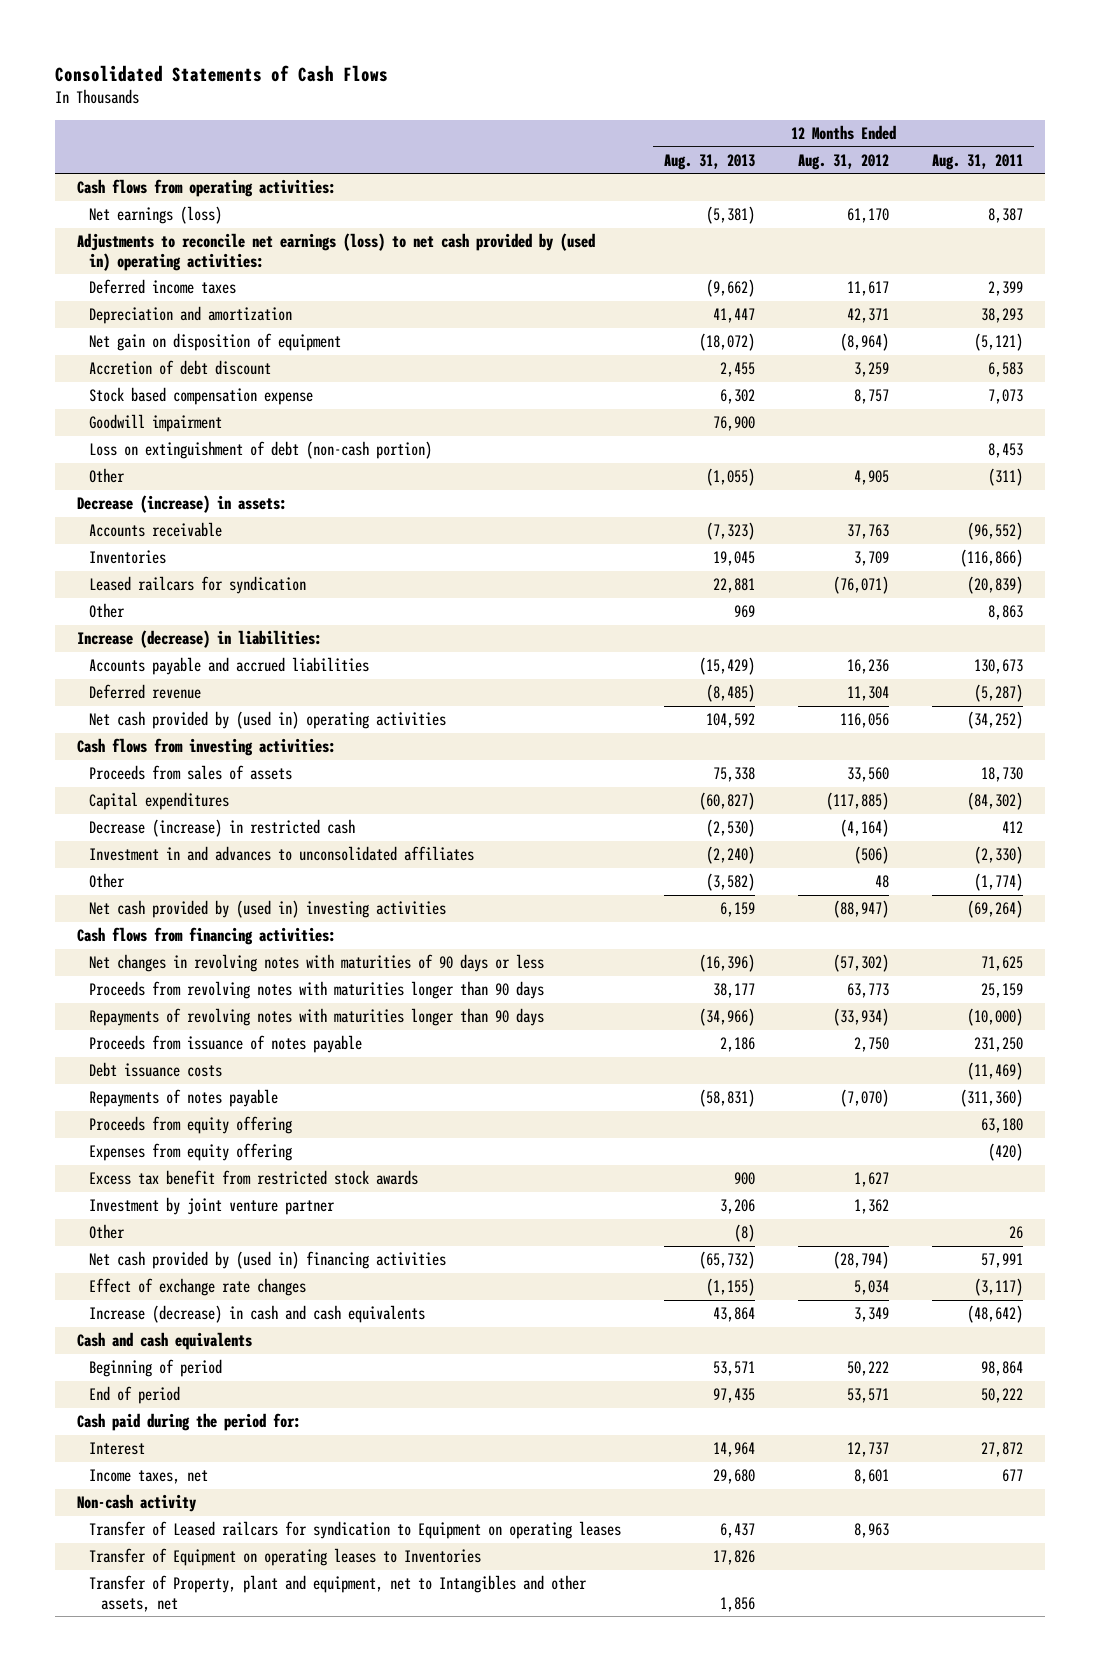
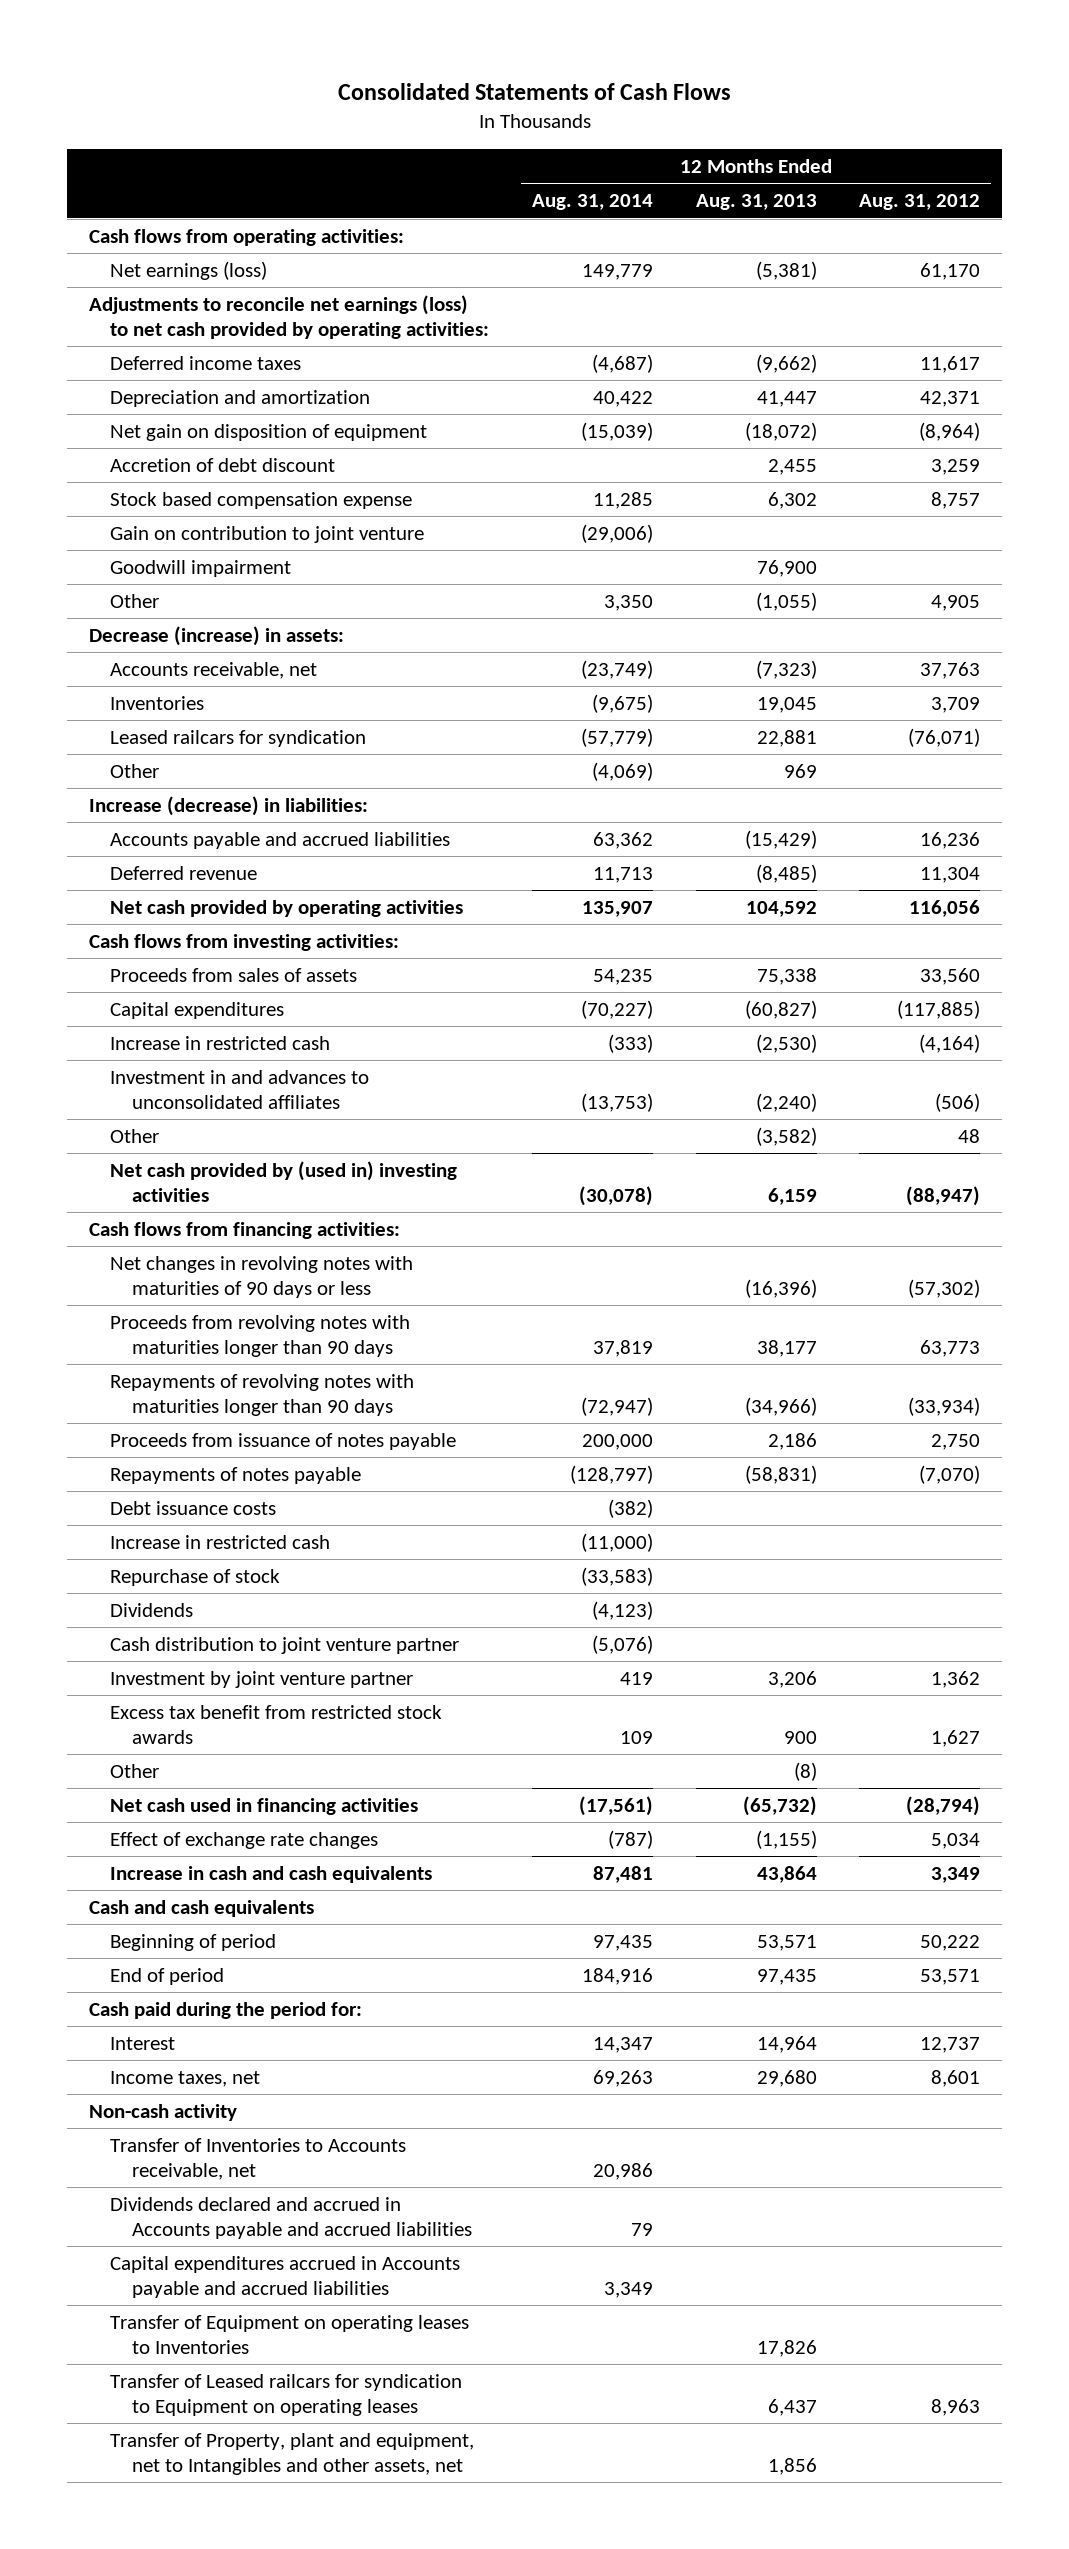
[932,153,1024,170] Aug. 31, 2011 -> none
none -> [532,194,654,211] Aug. 31, 2014
[76,233,595,271] Adjustments to reconcile net earnings (loss) to net cash provided by (used in) operating activities: -> [88,294,490,340] Adjustments to reconcile net earnings (loss) to net cash provided by operating activities:
none -> [110,525,425,543] Gain on contribution to joint venture
[89,441,433,460] Loss on extinguishment of debt (non-cash portion) -> none
[89,522,223,538] Accounts receivable -> [110,661,318,679] Accounts receivable, net
[89,711,447,730] Net cash provided by (used in) operating activities -> [110,899,464,917] Net cash provided by operating activities
[89,819,356,838] Decrease (increase) in restricted cash -> [110,1035,331,1050] Increase in restricted cash
[89,1116,293,1135] Proceeds from equity offering -> none
[89,1143,293,1162] Expenses from equity offering -> none
[89,1062,223,1078] Debt issuance costs -> [110,1500,277,1515] Debt issuance costs
none -> [110,1534,331,1549] Increase in restricted cash
none -> [110,1568,281,1586] Repurchase of stock
none -> [110,1602,194,1617] Dividends
none -> [110,1636,460,1654] Cash distribution to joint venture partner
[89,1170,419,1186] Excess tax benefit from restricted stock awards -> [110,1704,443,1745] Excess tax benefit from restricted stock awards
[89,1251,447,1270] Net cash provided by (used in) financing activities -> [110,1797,419,1815] Net cash used in financing activities
[89,1305,426,1324] Increase (decrease) in cash and cash equivalents -> [110,1865,433,1883] Increase in cash and cash equivalents
none -> [110,2137,407,2181] Transfer of Inventories to Accounts receivable, net
none -> [110,2196,473,2240] Dividends declared and accrued in Accounts payable and accrued liabilities
none -> [110,2255,461,2299] Capital expenditures accrued in Accounts payable and accrued liabilities
[89,1521,622,1540] Transfer of Leased railcars for syndication to Equipment on operating leases -> [110,2373,463,2417] Transfer of Leased railcars for syndication to Equipment on operating leases

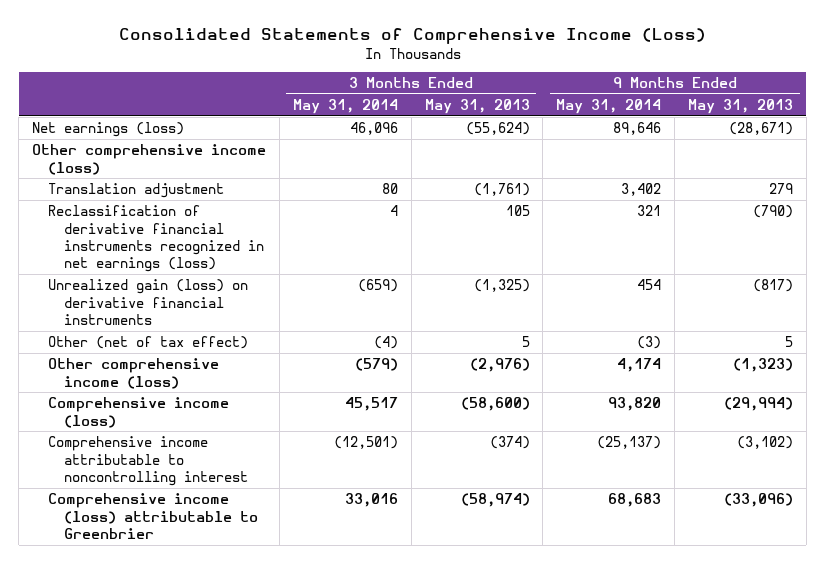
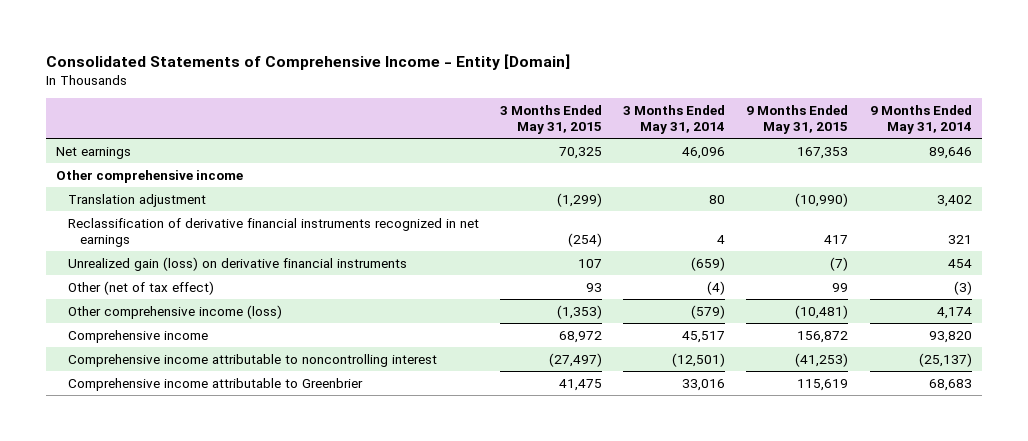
[118,28,706,45] Consolidated Statements of Comprehensive Income (Loss) -> [45,53,570,70] Consolidated Statements of Comprehensive Income - Entity [Domain]
[424,98,530,114] May 31, 2013 -> none
[687,98,793,114] May 31, 2013 -> none
none -> [500,105,603,135] 3 Months Ended May 31, 2015
none -> [746,105,849,135] 9 Months Ended May 31, 2015
[32,122,185,138] Net earnings (loss) -> [56,146,132,159] Net earnings
[32,144,267,175] Other comprehensive income (loss) -> [56,169,244,183] Other comprehensive income
[48,205,264,273] Reclassification of derivative financial instruments recognized in net earnings (loss) -> [68,217,480,247] Reclassification of derivative financial instruments recognized in net earnings
[48,397,230,428] Comprehensive income (loss) -> [68,329,209,343] Comprehensive income
[48,493,258,540] Comprehensive income (loss) attributable to Greenbrier -> [68,377,364,391] Comprehensive income attributable to Greenbrier

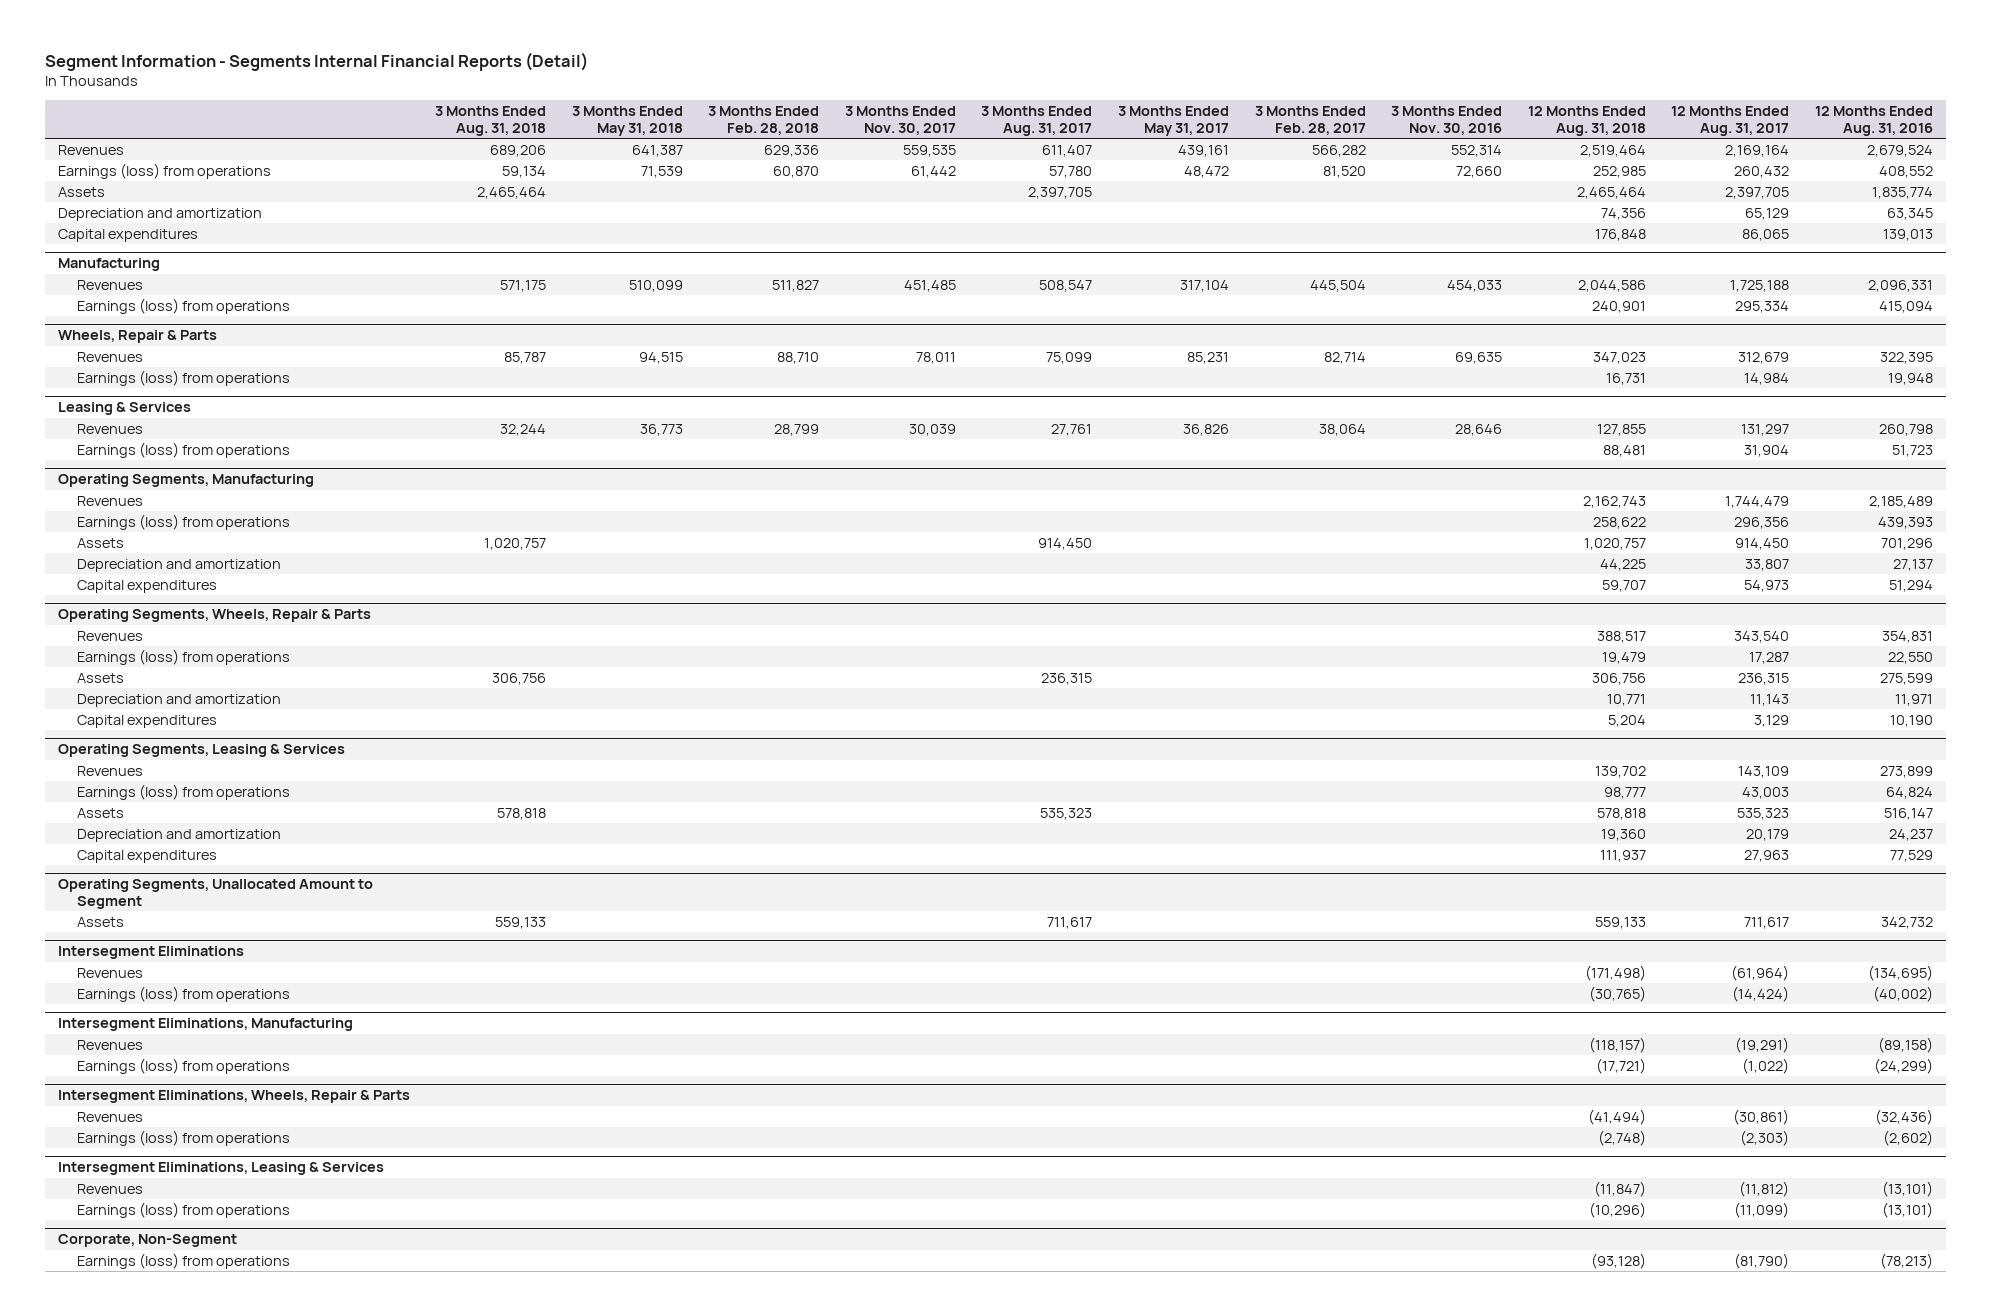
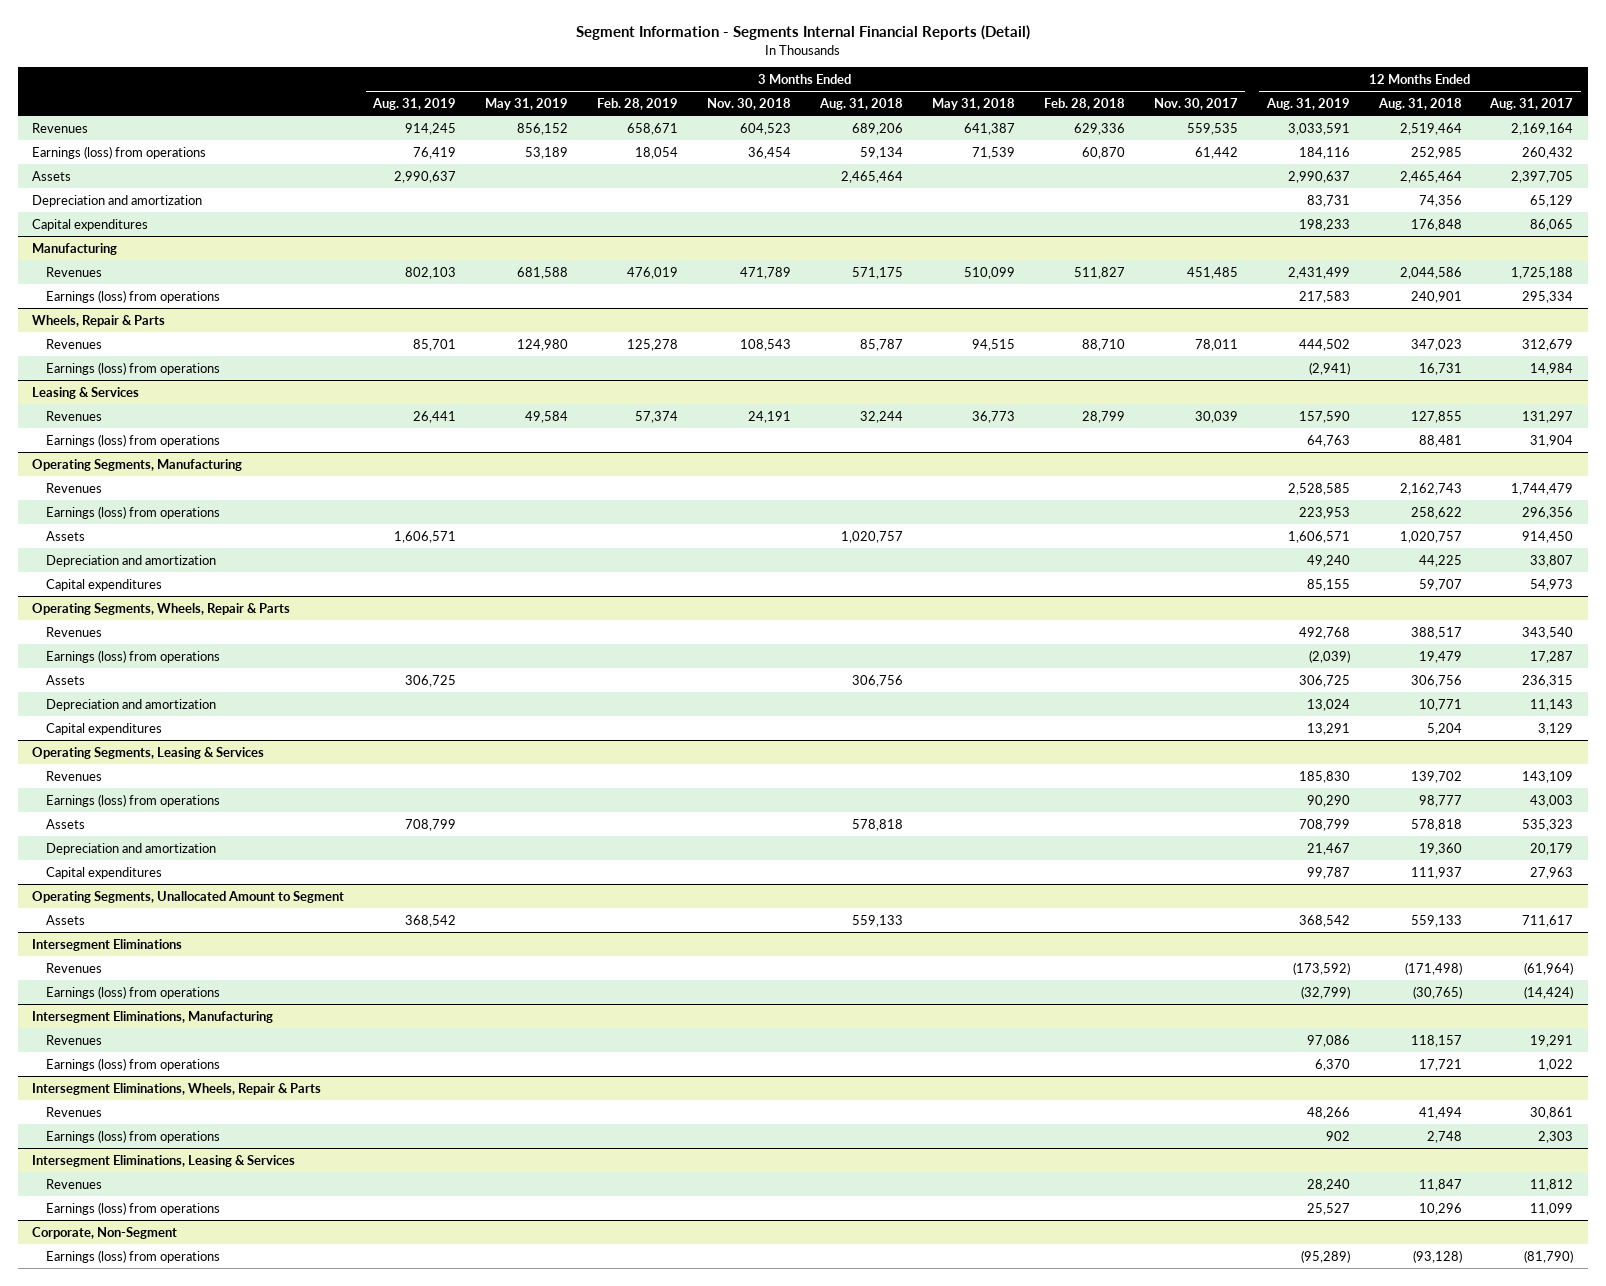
[981,106,1093,136] 3 Months Ended Aug. 31, 2017 -> none
[1118,106,1230,136] 3 Months Ended May 31, 2017 -> none
[1254,106,1366,135] 3 Months Ended Feb. 28, 2017 -> none
[1391,106,1503,135] 3 Months Ended Nov. 30, 2016 -> none
[1815,106,1934,136] 12 Months Ended Aug. 31, 2016 -> none
none -> [372,97,457,110] Aug. 31, 2019
none -> [485,97,569,110] May 31, 2019
none -> [596,97,678,110] Feb. 28, 2019
none -> [706,97,791,110] Nov. 30, 2018
none -> [1265,97,1350,110] Aug. 31, 2019
[1588,1036,1646,1053] (118,157) -> [1410,1034,1462,1047] 118,157
[1735,1036,1790,1053] (19,291) -> [1530,1034,1574,1047] 19,291
[1595,1057,1646,1074] (17,721) -> [1418,1058,1462,1071] 17,721
[1742,1057,1790,1074] (1,022) -> [1538,1058,1574,1071] 1,022
[1587,1108,1646,1125] (41,494) -> [1418,1106,1462,1119] 41,494
[1733,1108,1790,1125] (30,861) -> [1530,1106,1574,1119] 30,861
[1597,1129,1646,1146] (2,748) -> [1426,1130,1462,1143] 2,748
[1740,1129,1790,1146] (2,303) -> [1538,1130,1574,1143] 2,303
[1593,1180,1646,1197] (11,847) -> [1418,1178,1462,1191] 11,847
[1739,1180,1790,1197] (11,812) -> [1530,1178,1574,1191] 11,812
[1588,1201,1646,1218] (10,296) -> [1418,1202,1462,1215] 10,296
[1734,1201,1790,1218] (11,099) -> [1530,1202,1574,1215] 11,099

